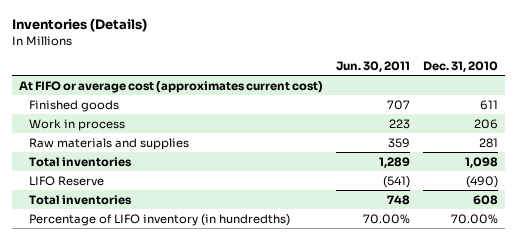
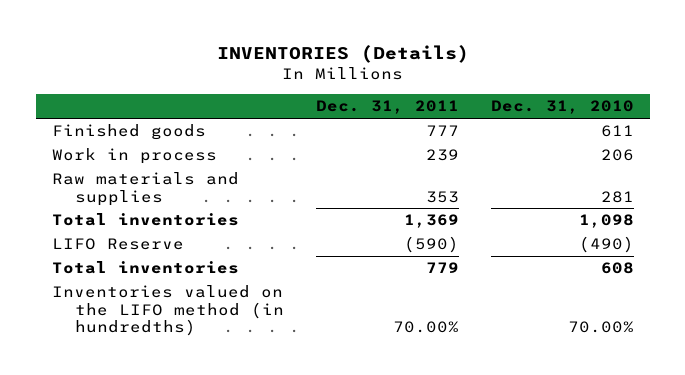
[11,18,147,33] Inventories (Details) -> [216,45,469,64] INVENTORIES (Details)
[335,60,410,72] Jun. 30, 2011 -> none
none -> [315,100,459,115] Dec. 31, 2011
[18,80,323,93] At FIFO or average cost (approximates current cost) -> none
[29,213,291,226] Percentage of LIFO inventory (in hundredths) -> [51,285,285,336] Inventories valued on the LIFO method (in hundredths)

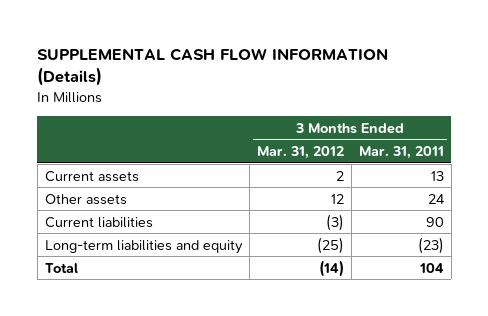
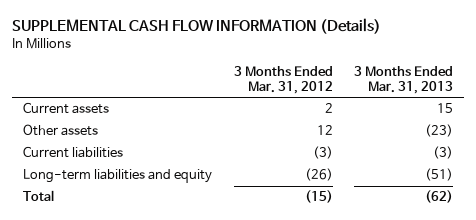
[358,146,444,160] Mar. 31, 2011 -> none
none -> [354,65,454,94] 3 Months Ended Mar. 31, 2013
[316,236,344,254] (25) -> [304,168,333,182] (26)
[318,259,344,277] (14) -> [304,190,333,204] (15)

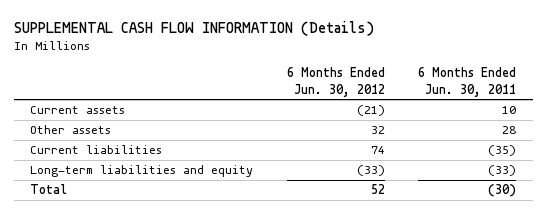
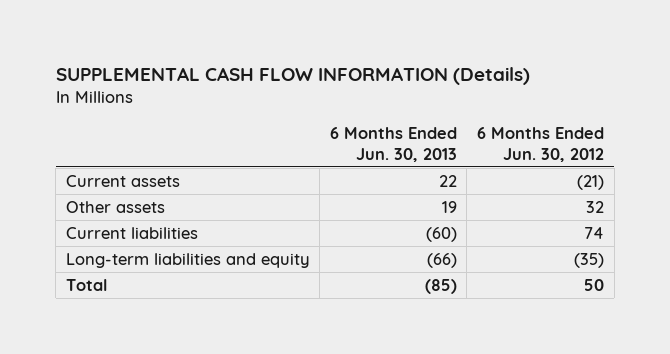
[417,67,516,97] 6 Months Ended Jun. 30, 2011 -> none
none -> [329,126,457,162] 6 Months Ended Jun. 30, 2013
[356,165,385,177] (33) -> [574,252,605,268] (35)
[370,184,385,195] 52 -> [584,278,605,291] 50

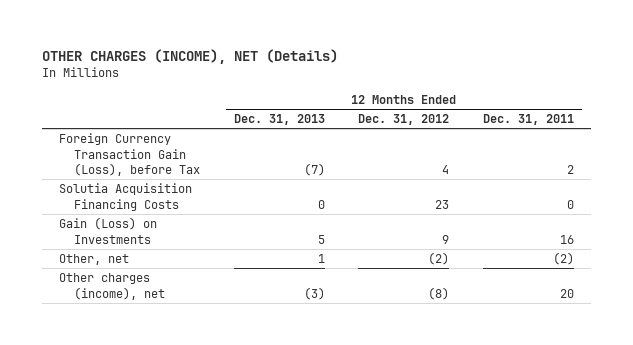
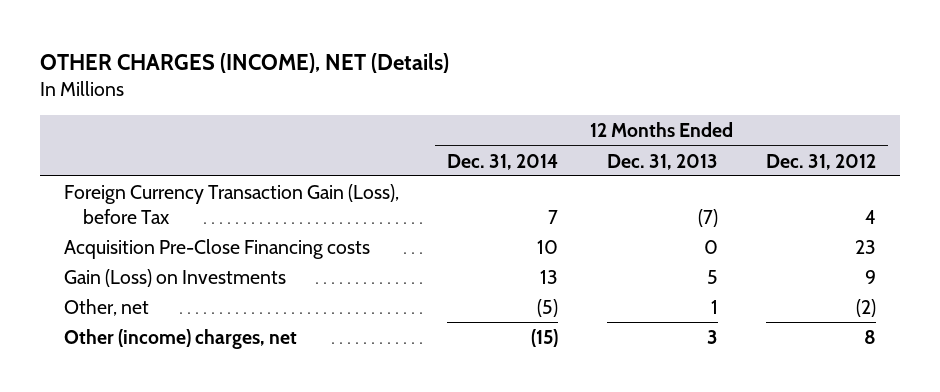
[483,114,575,126] Dec. 31, 2011 -> none
none -> [447,153,559,170] Dec. 31, 2014
[58,183,192,211] Solutia Acquisition Financing Costs -> [64,238,371,259] Acquisition Pre-Close Financing costs
[58,273,166,300] Other charges (income), net -> [64,328,298,349] Other (income) charges, net
[303,286,325,300] (3) -> [706,329,718,344] 3
[428,286,450,300] (8) -> [864,329,877,344] 8

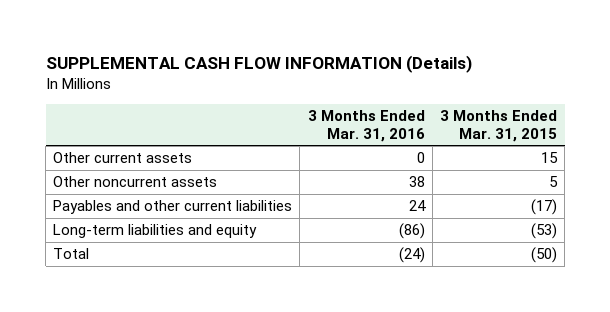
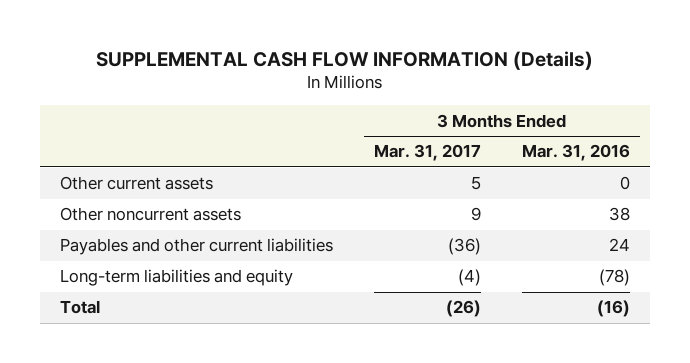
[439,110,557,143] 3 Months Ended Mar. 31, 2015 -> none
none -> [373,144,481,162] Mar. 31, 2017
[398,223,425,240] (86) -> [598,269,630,287] (78)
[398,247,425,264] (24) -> [596,300,630,318] (16)

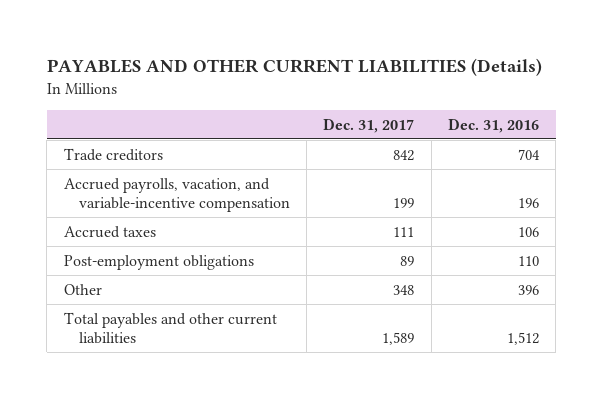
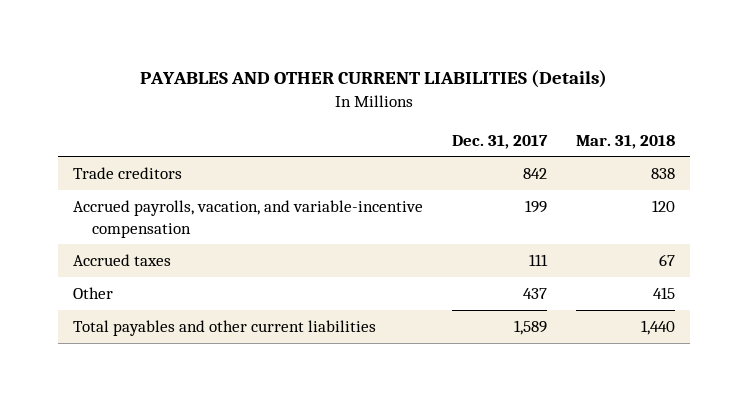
[447,117,539,133] Dec. 31, 2016 -> none
none -> [576,134,676,149] Mar. 31, 2018
[63,254,254,270] Post-employment obligations -> none
[393,284,415,295] 348 -> [523,288,548,300] 437

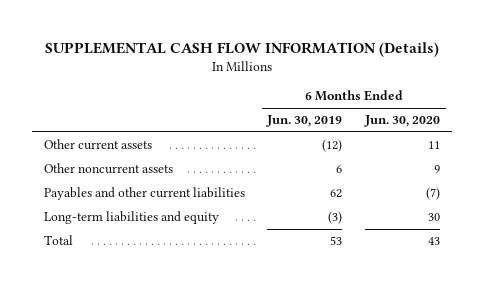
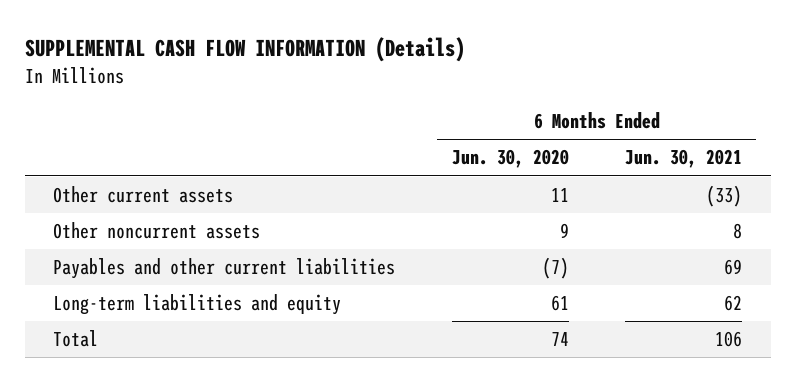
[266,115,343,128] Jun. 30, 2019 -> none
none -> [625,149,743,169] Jun. 30, 2021
[428,213,441,222] 30 -> [550,295,569,312] 61
[428,237,441,246] 43 -> [550,332,569,347] 74

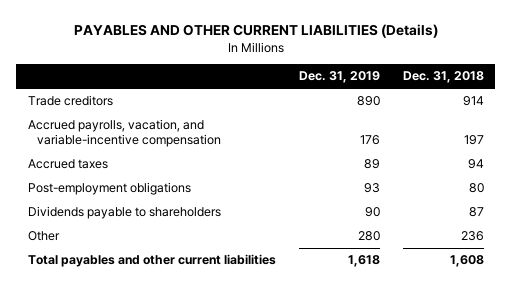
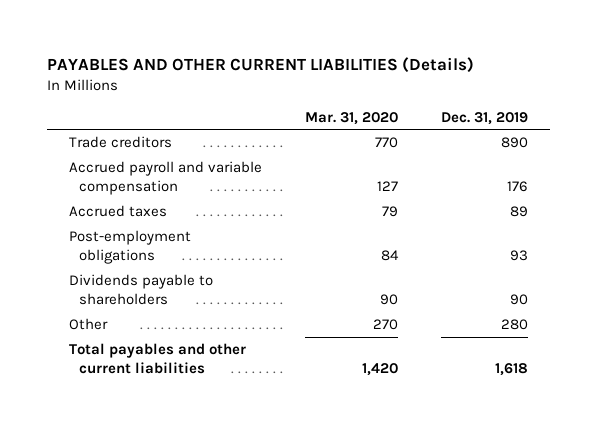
[402,71,484,84] Dec. 31, 2018 -> none
none -> [304,111,398,125] Mar. 31, 2020
[27,119,222,148] Accrued payrolls, vacation, and variable-incentive compensation -> [68,161,262,195] Accrued payroll and variable compensation

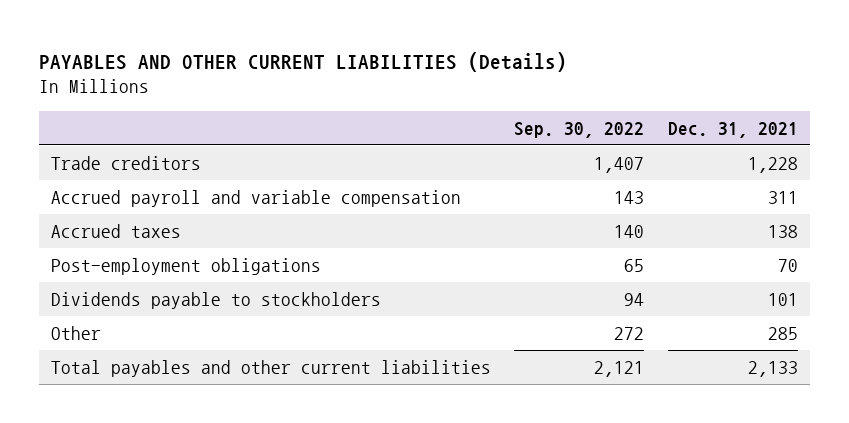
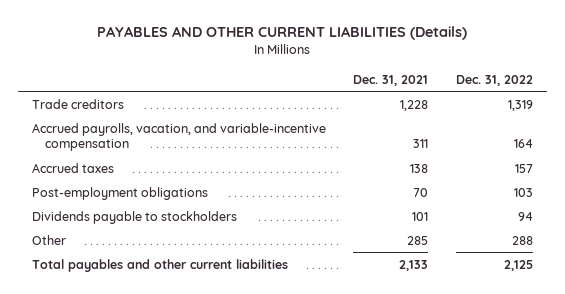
[514,121,645,138] Sep. 30, 2022 -> none
none -> [456,74,534,86] Dec. 31, 2022
[50,190,461,208] Accrued payroll and variable compensation -> [31,122,326,151] Accrued payrolls, vacation, and variable-incentive compensation

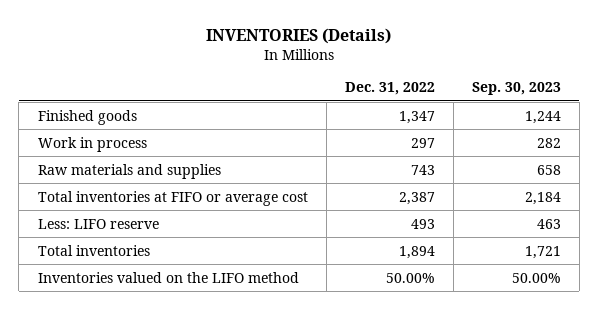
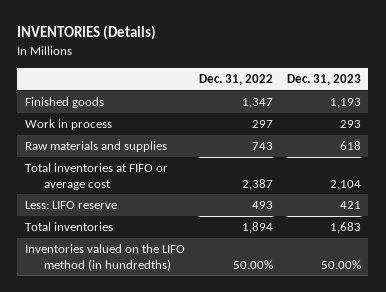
[471,82,561,96] Sep. 30, 2023 -> none
none -> [287,74,362,86] Dec. 31, 2023
[37,271,299,283] Inventories valued on the LIFO method -> [24,244,185,271] Inventories valued on the LIFO method (in hundredths)

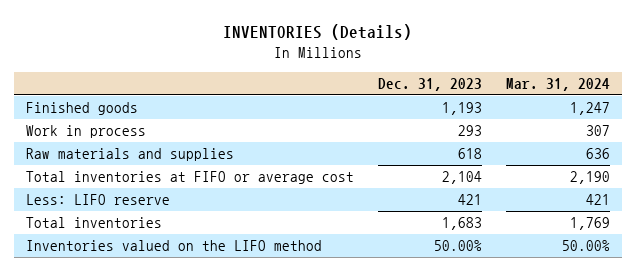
[198,74,273,86] Dec. 31, 2022 -> none
none -> [506,77,611,91] Mar. 31, 2024
[24,244,185,271] Inventories valued on the LIFO method (in hundredths) -> [26,240,323,252] Inventories valued on the LIFO method

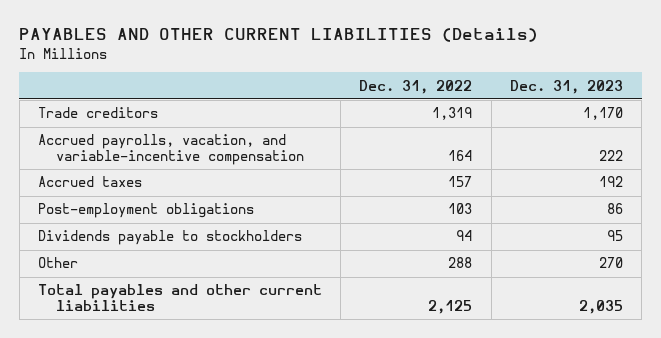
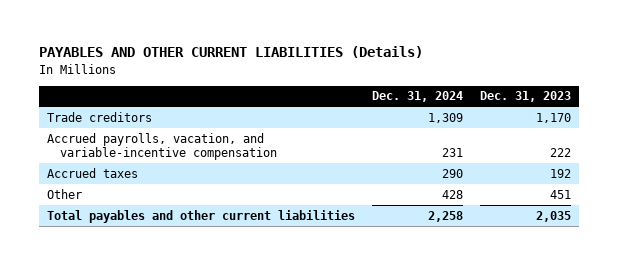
[359,79,473,94] Dec. 31, 2022 -> none
none -> [372,91,464,103] Dec. 31, 2024
[37,203,254,219] Post-employment obligations -> none
[37,230,302,246] Dividends payable to stockholders -> none
[598,257,623,269] 270 -> [549,189,571,199] 451

